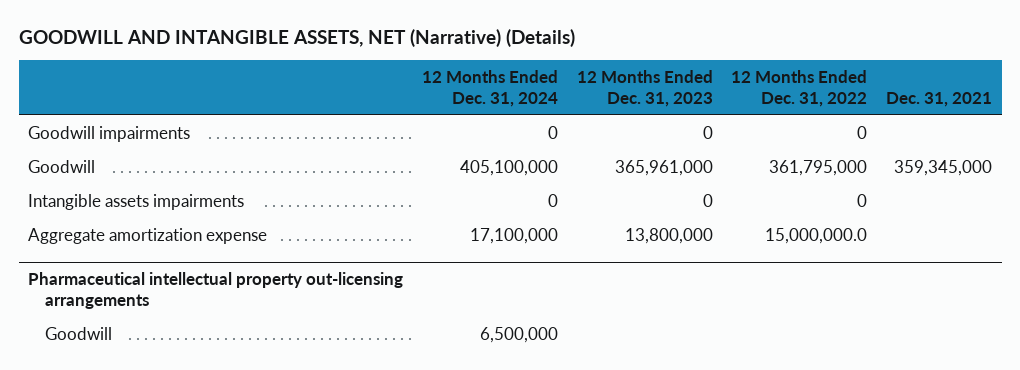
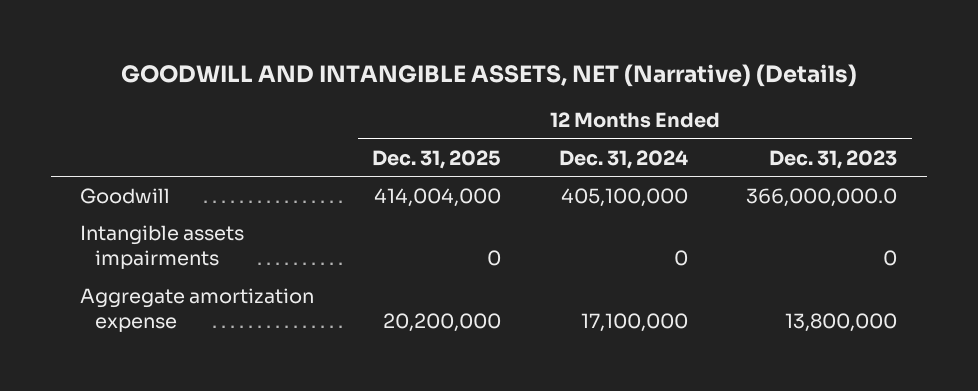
[731,69,868,107] 12 Months Ended Dec. 31, 2022 -> none
[886,91,993,107] Dec. 31, 2021 -> none
none -> [372,149,502,169] Dec. 31, 2025
[27,125,190,142] Goodwill impairments -> none
[614,159,713,176] 365,961,000 -> [746,187,898,207] 366,000,000.0
[27,272,403,309] Pharmaceutical intellectual property out-licensing arrangements -> none
[44,326,112,340] Goodwill -> none

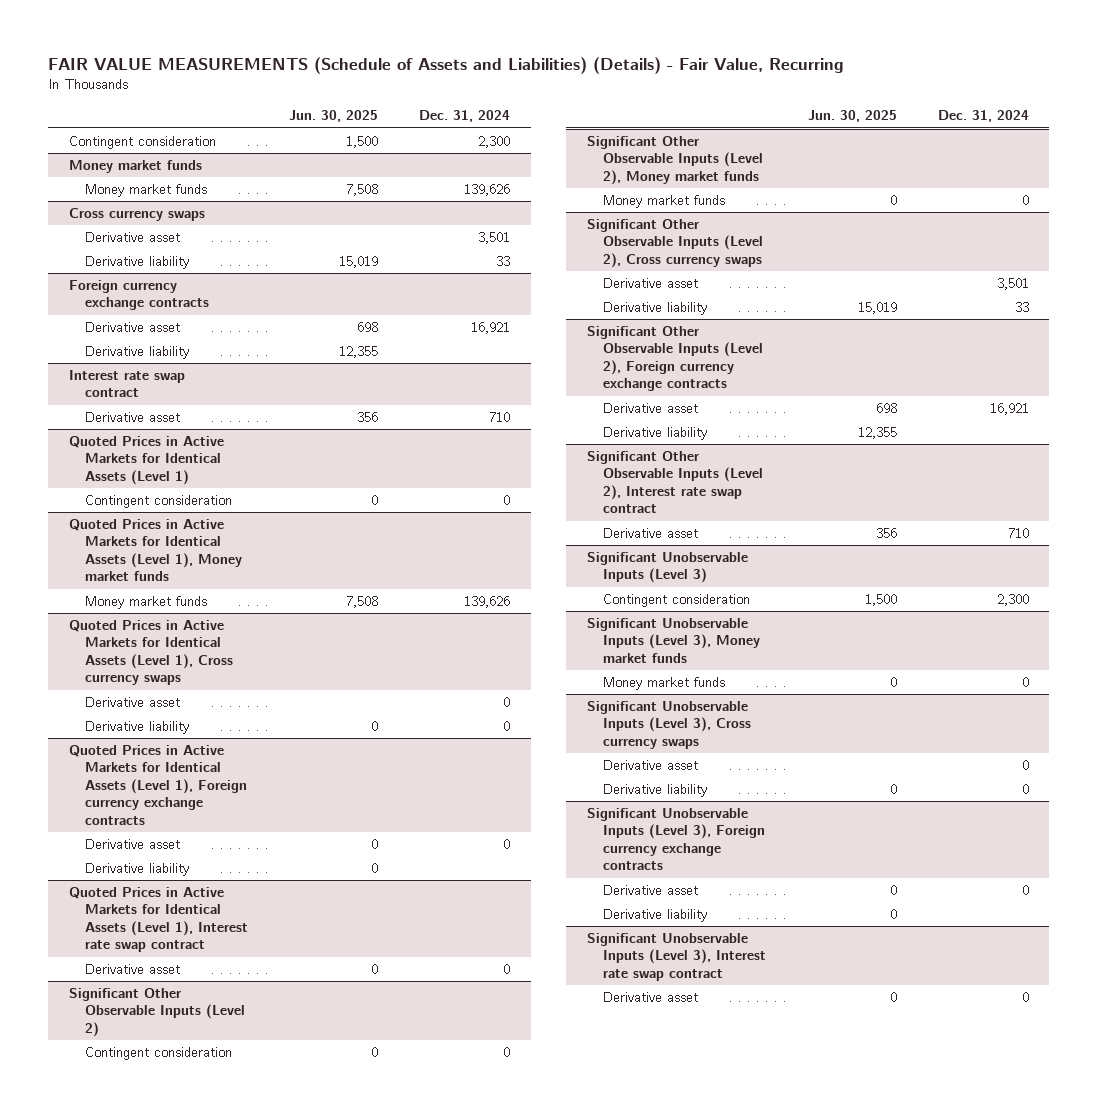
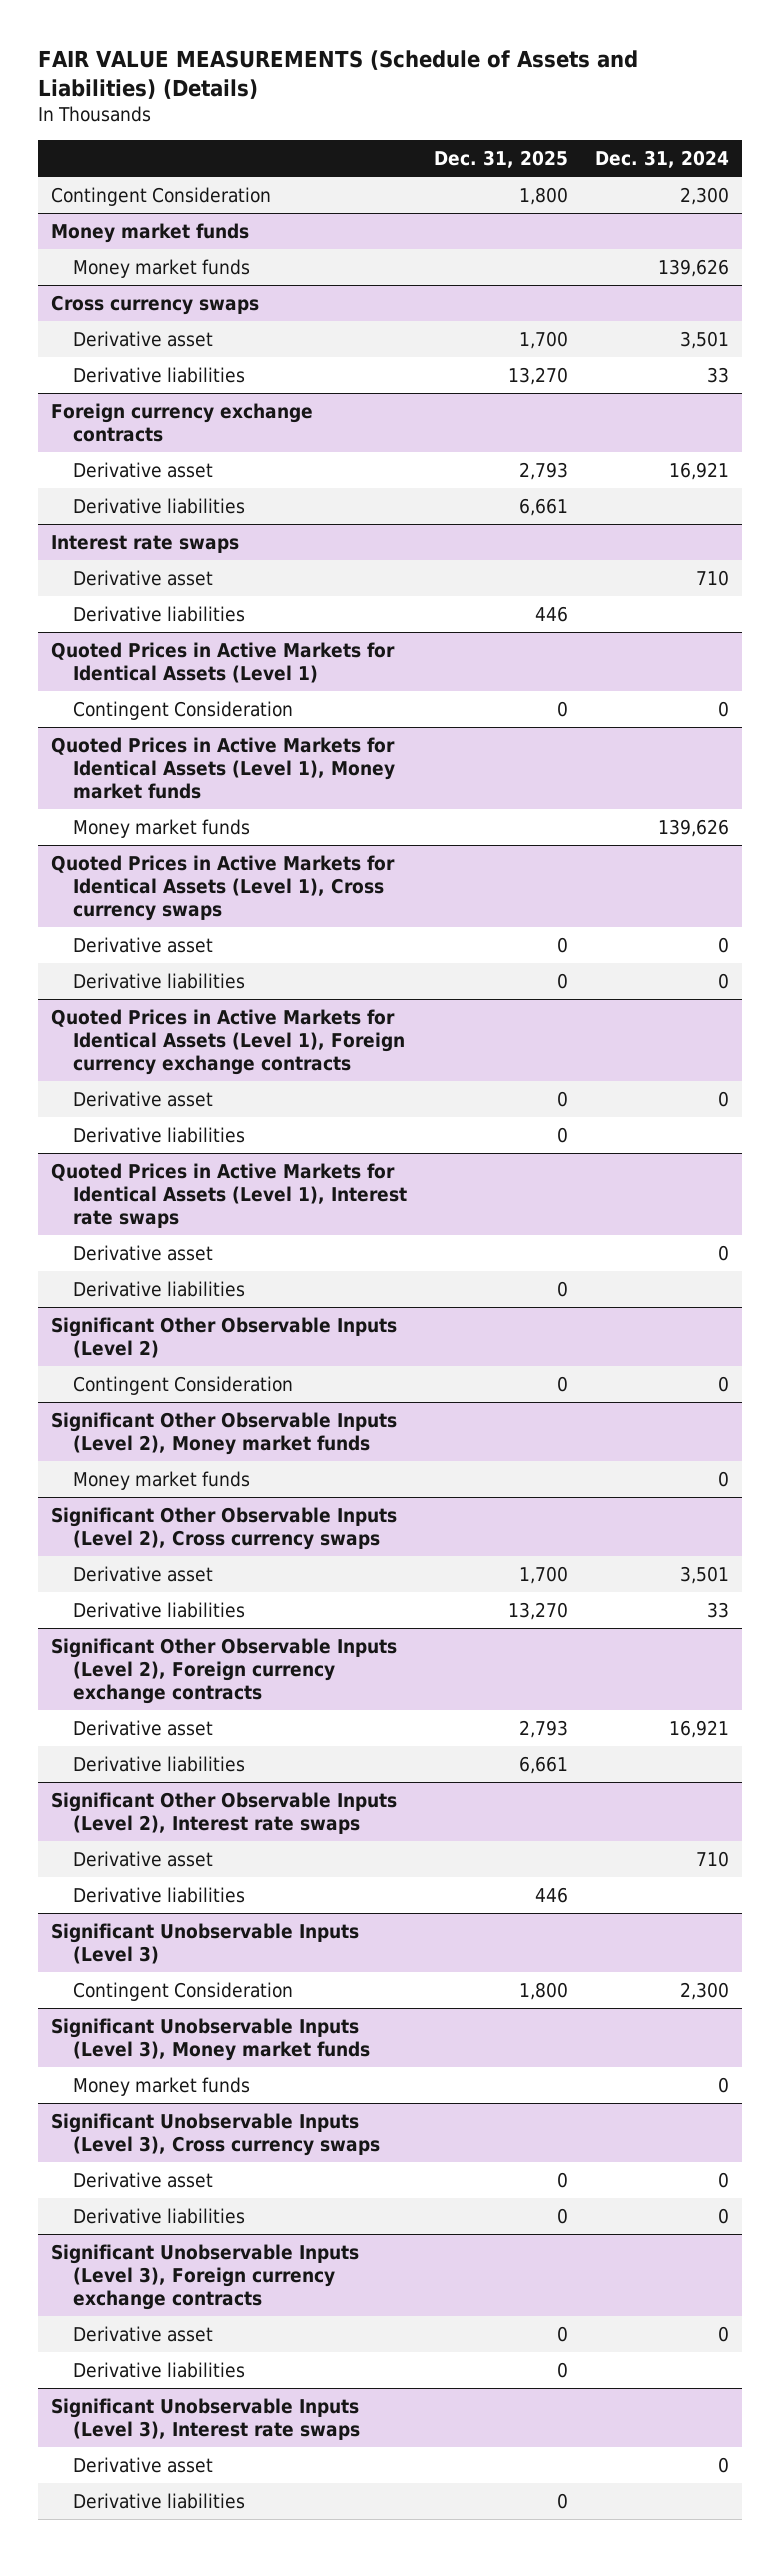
[48,57,845,75] FAIR VALUE MEASUREMENTS (Schedule of Assets and Liabilities) (Details) - Fair Value, Recurring -> [37,49,638,100] FAIR VALUE MEASUREMENTS (Schedule of Assets and Liabilities) (Details)
[289,110,379,123] Jun. 30, 2025 -> none
none -> [433,150,568,169] Dec. 31, 2025
[68,136,216,150] Contingent consideration -> [51,187,272,207] Contingent Consideration
[85,256,190,270] Derivative liability -> [72,367,245,384] Derivative liabilities
[85,346,190,360] Derivative liability -> [72,498,245,515] Derivative liabilities
[68,370,185,398] Interest rate swap contract -> [51,535,240,554] Interest rate swaps
none -> [72,606,245,623] Derivative liabilities
[85,495,233,509] Contingent consideration -> [72,701,293,721] Contingent Consideration
[85,721,190,735] Derivative liability -> [72,973,245,990] Derivative liabilities
[85,863,190,877] Derivative liability -> [72,1127,245,1144] Derivative liabilities
[68,887,249,953] Quoted Prices in Active Markets for Identical Assets (Level 1), Interest rate swap contract -> [51,1163,407,1228] Quoted Prices in Active Markets for Identical Assets (Level 1), Interest rate swaps
none -> [72,1281,245,1298] Derivative liabilities
[85,1047,233,1061] Contingent consideration -> [72,1376,293,1396] Contingent Consideration
[603,302,708,316] Derivative liability -> [72,1602,245,1619] Derivative liabilities
[603,427,708,441] Derivative liability -> [72,1756,245,1773] Derivative liabilities
[586,451,764,514] Significant Other Observable Inputs (Level 2), Interest rate swap contract -> [51,1792,398,1834] Significant Other Observable Inputs (Level 2), Interest rate swaps
none -> [72,1887,245,1904] Derivative liabilities
[603,594,751,608] Contingent consideration -> [72,1982,293,2002] Contingent Consideration
[603,784,708,798] Derivative liability -> [72,2208,245,2225] Derivative liabilities
[603,909,708,923] Derivative liability -> [72,2362,245,2379] Derivative liabilities
[586,933,767,981] Significant Unobservable Inputs (Level 3), Interest rate swap contract -> [51,2398,360,2440] Significant Unobservable Inputs (Level 3), Interest rate swaps
none -> [72,2493,245,2510] Derivative liabilities

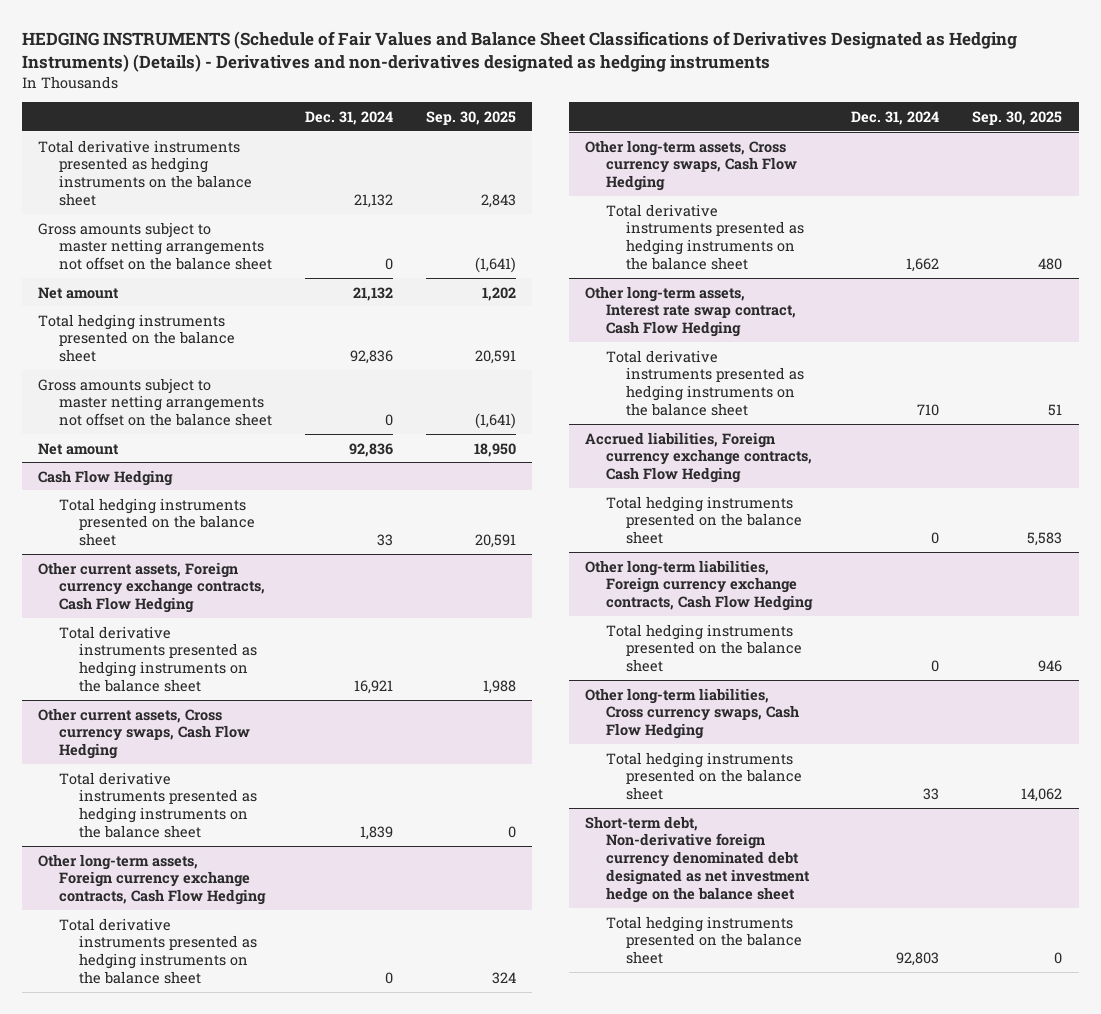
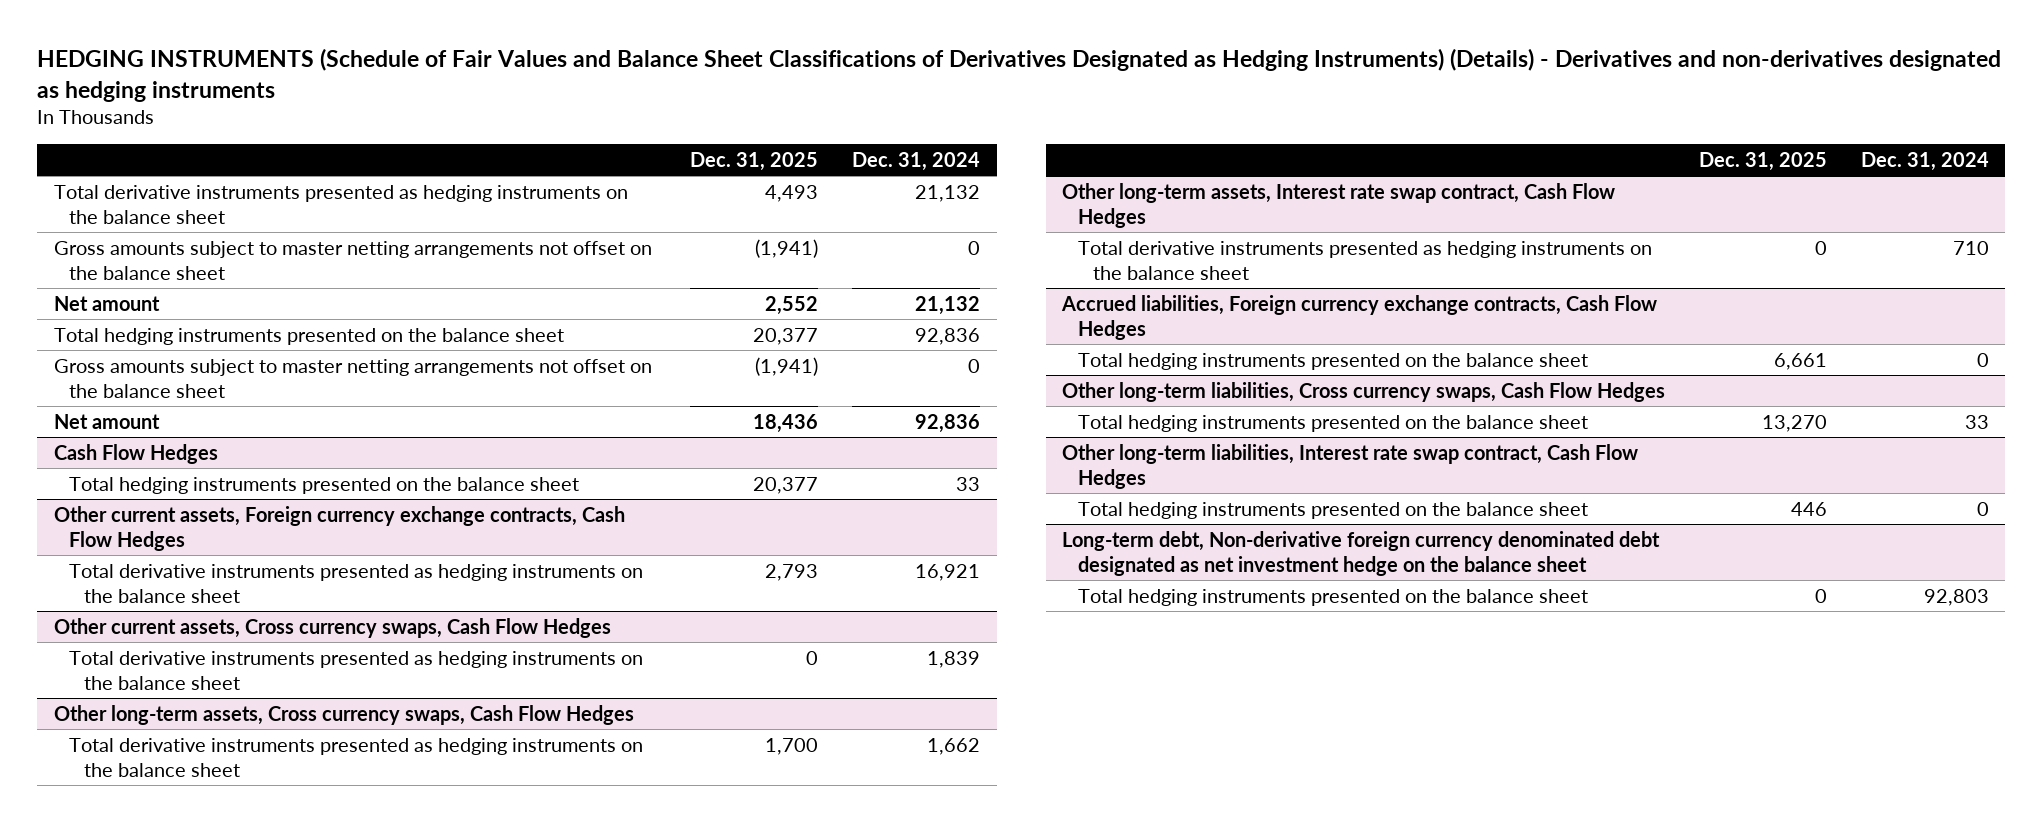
[425,110,516,125] Sep. 30, 2025 -> none
none -> [690,151,819,171] Dec. 31, 2025
[38,469,174,486] Cash Flow Hedging -> [53,443,218,464] Cash Flow Hedges
[38,561,265,614] Other current assets, Foreign currency exchange contracts, Cash Flow Hedging -> [53,505,625,551] Other current assets, Foreign currency exchange contracts, Cash Flow Hedges
[38,707,250,760] Other current assets, Cross currency swaps, Cash Flow Hedging -> [53,617,611,638] Other current assets, Cross currency swaps, Cash Flow Hedges
[38,853,266,906] Other long-term assets, Foreign currency exchange contracts, Cash Flow Hedging -> none
[58,917,257,985] Total derivative instruments presented as hedging instruments on the balance sheet -> none
[585,139,797,192] Other long-term assets, Cross currency swaps, Cash Flow Hedging -> [53,704,634,725] Other long-term assets, Cross currency swaps, Cash Flow Hedges
[585,285,796,338] Other long-term assets, Interest rate swap contract, Cash Flow Hedging -> [1062,182,1616,228] Other long-term assets, Interest rate swap contract, Cash Flow Hedges
[605,495,802,545] Total hedging instruments presented on the balance sheet -> none
[585,559,813,612] Other long-term liabilities, Foreign currency exchange contracts, Cash Flow Hedging -> none
[585,431,812,484] Accrued liabilities, Foreign currency exchange contracts, Cash Flow Hedging -> [1061,294,1658,340] Accrued liabilities, Foreign currency exchange contracts, Cash Flow Hedges
[585,687,799,740] Other long-term liabilities, Cross currency swaps, Cash Flow Hedging -> [1062,381,1666,402] Other long-term liabilities, Cross currency swaps, Cash Flow Hedges
none -> [1062,443,1639,489] Other long-term liabilities, Interest rate swap contract, Cash Flow Hedges
none -> [1077,501,1588,519] Total hedging instruments presented on the balance sheet
[585,815,810,904] Short-term debt, Non-derivative foreign currency denominated debt designated as net investment hedge on the balance sheet -> [1062,530,1661,576] Long-term debt, Non-derivative foreign currency denominated debt designated as net investment hedge on the balance sheet

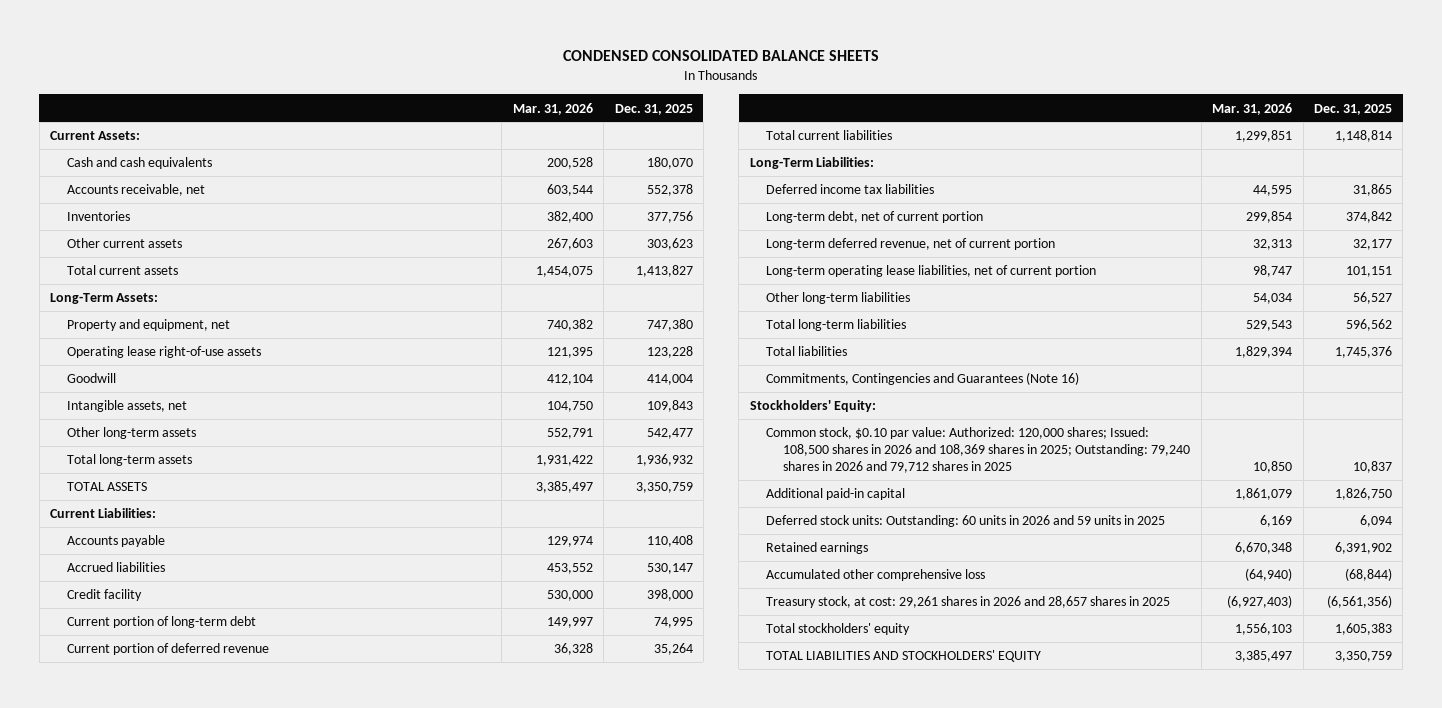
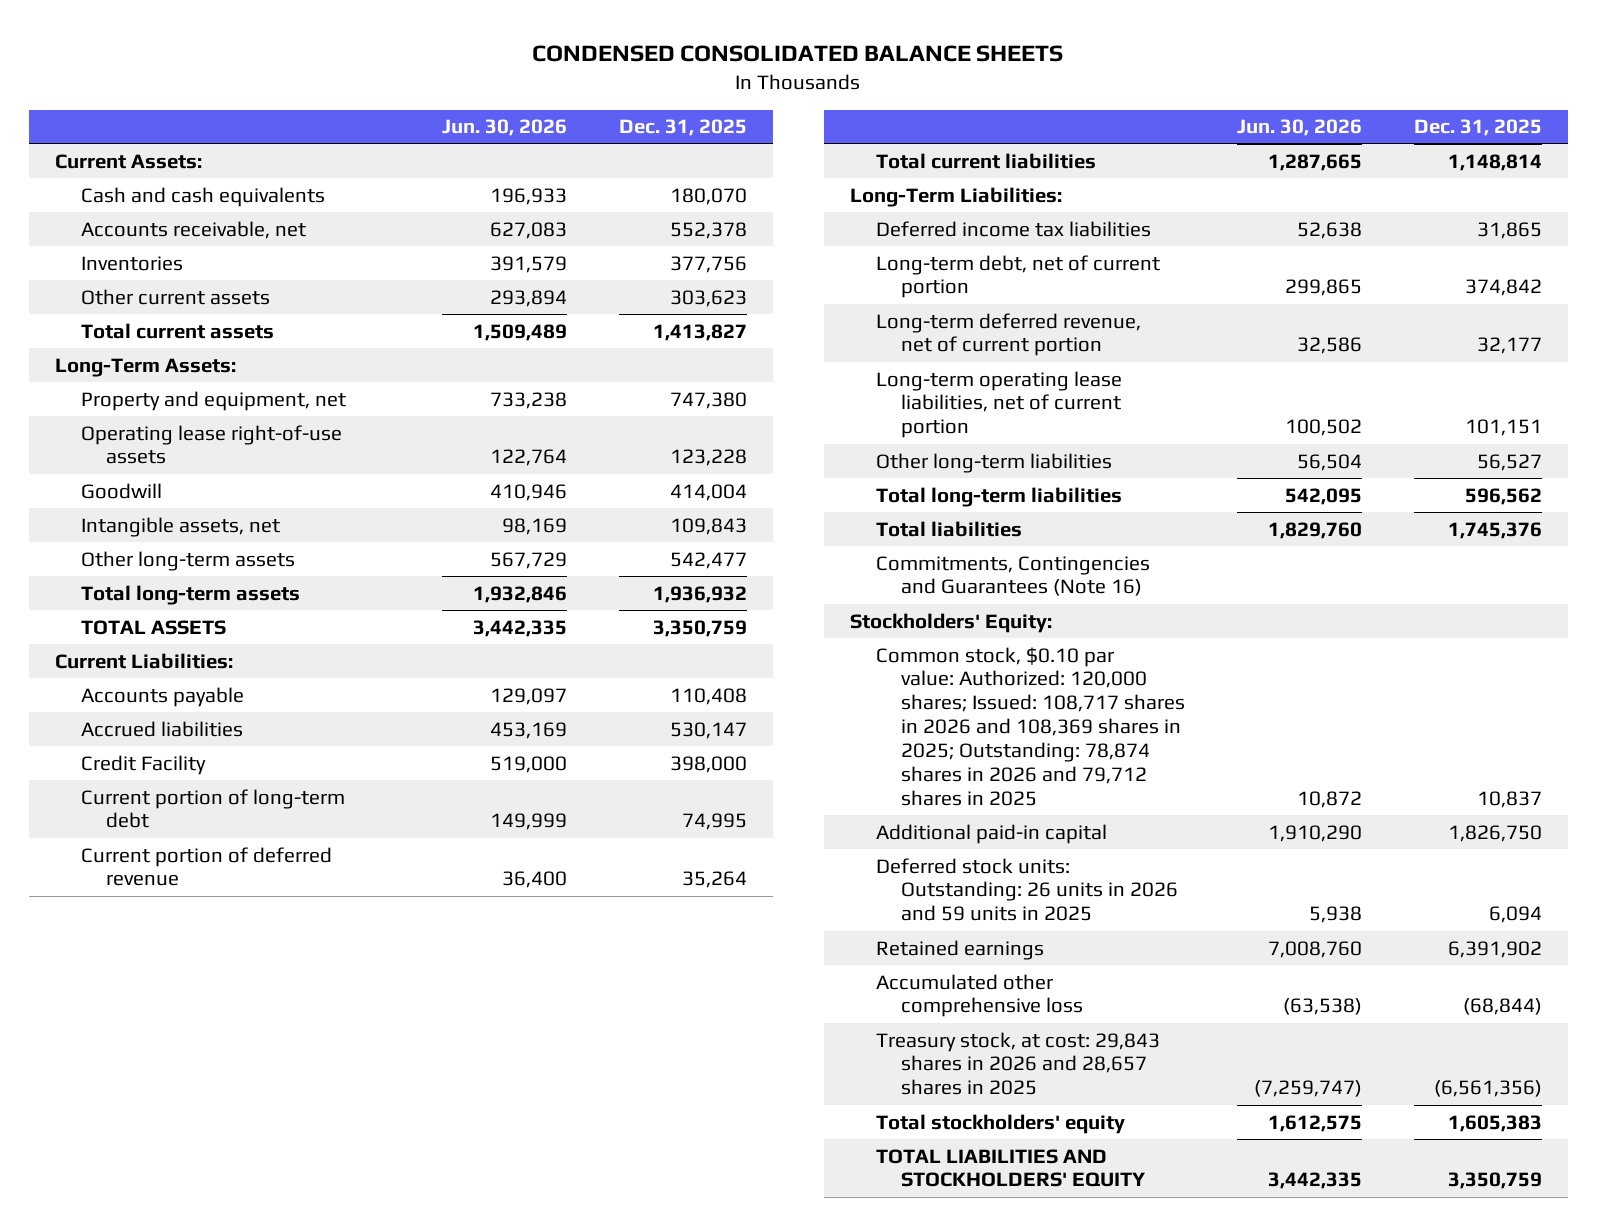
[512,102,593,115] Mar. 31, 2026 -> none
none -> [442,119,568,137] Jun. 30, 2026
[67,589,143,602] Credit facility -> [80,754,206,775] Credit Facility
[766,427,1191,473] Common stock, $0.10 par value: Authorized: 120,000 shares; Issued: 108,500 shares in 2026 and 108,369 shares in 2025; Outstanding: 79,240 shares in 2026 and 79,712 shares in 2025 -> [875,646,1186,807] Common stock, $0.10 par value: Authorized: 120,000 shares; Issued: 108,717 shares in 2026 and 108,369 shares in 2025; Outstanding: 78,874 shares in 2026 and 79,712 shares in 2025
[766,515,1166,528] Deferred stock units: Outstanding: 60 units in 2026 and 59 units in 2025 -> [875,857,1179,922] Deferred stock units: Outstanding: 26 units in 2026 and 59 units in 2025
[766,596,1171,609] Treasury stock, at cost: 29,261 shares in 2026 and 28,657 shares in 2025 -> [875,1031,1160,1096] Treasury stock, at cost: 29,843 shares in 2026 and 28,657 shares in 2025

